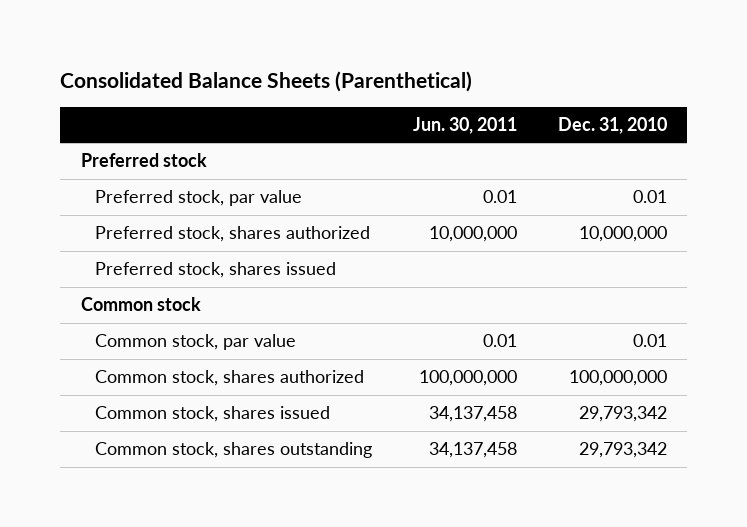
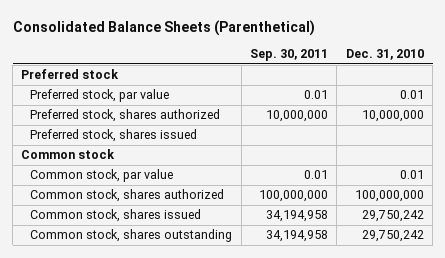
[412,116,517,134] Jun. 30, 2011 -> none
none -> [249,49,328,62] Sep. 30, 2011
[578,406,667,423] 29,793,342 -> [361,210,424,223] 29,750,242
[578,442,667,459] 29,793,342 -> [361,230,424,243] 29,750,242

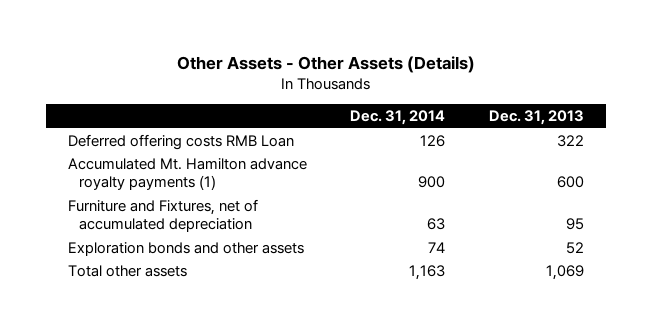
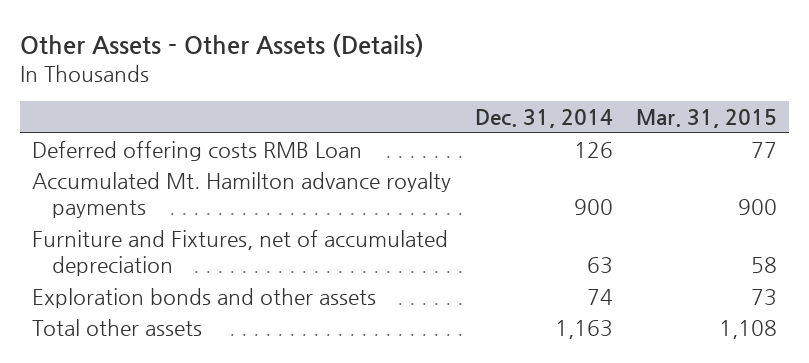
[488,110,584,126] Dec. 31, 2013 -> none
none -> [636,109,778,129] Mar. 31, 2015
[68,157,308,191] Accumulated Mt. Hamilton advance royalty payments (1) -> [32,171,452,219] Accumulated Mt. Hamilton advance royalty payments

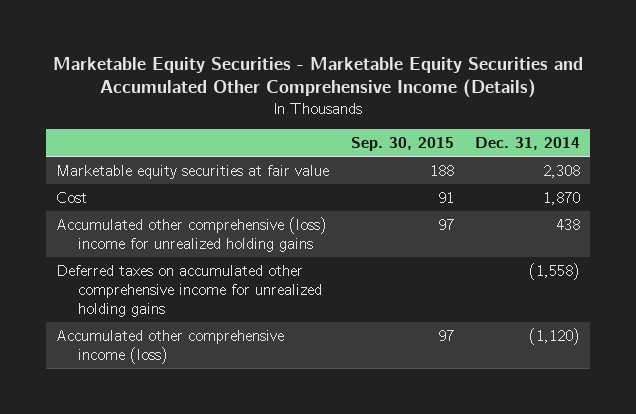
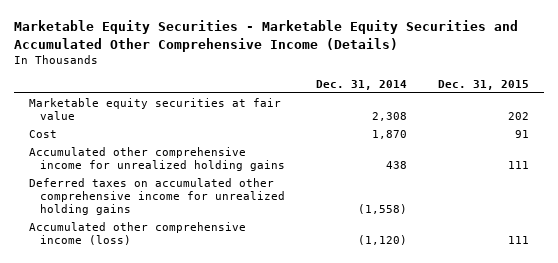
[350,137,454,152] Sep. 30, 2015 -> none
none -> [437,80,529,91] Dec. 31, 2015
[56,216,328,252] Accumulated other comprehensive (loss) income for unrealized holding gains -> [29,146,286,172] Accumulated other comprehensive income for unrealized holding gains

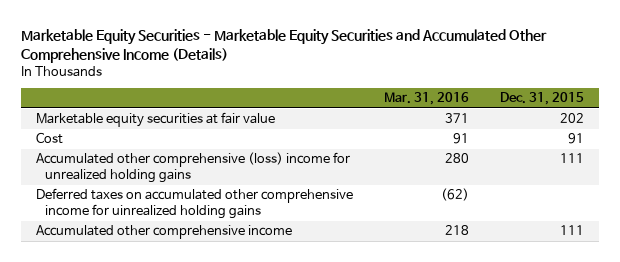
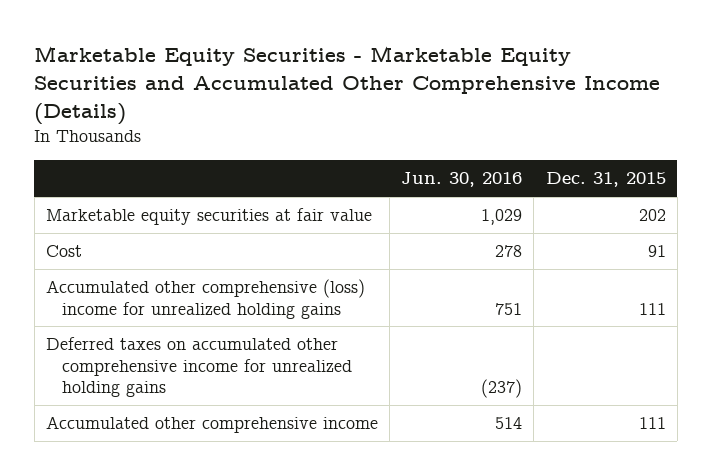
[384,92,470,106] Mar. 31, 2016 -> none
none -> [401,172,523,188] Jun. 30, 2016
[36,188,354,220] Deferred taxes on accumulated other comprehensive income for uinrealized holding gains -> [45,337,353,398] Deferred taxes on accumulated other comprehensive income for unrealized holding gains

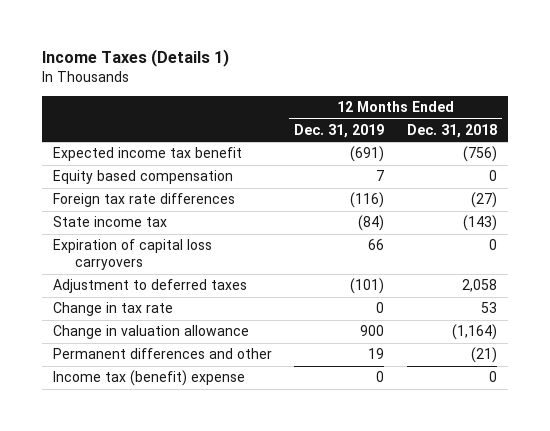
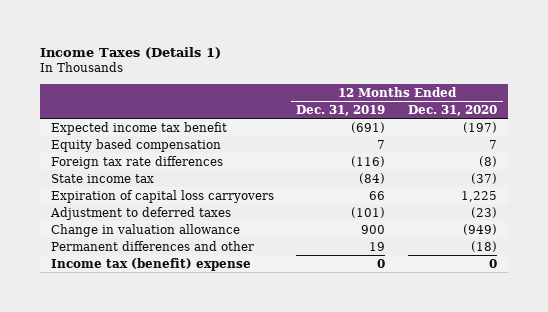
[406,123,497,138] Dec. 31, 2018 -> none
none -> [408,104,498,116] Dec. 31, 2020
[52,302,173,317] Change in tax rate -> none

